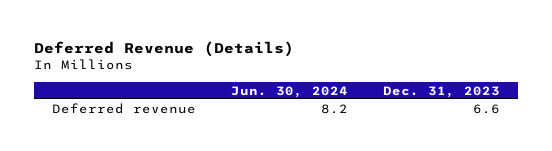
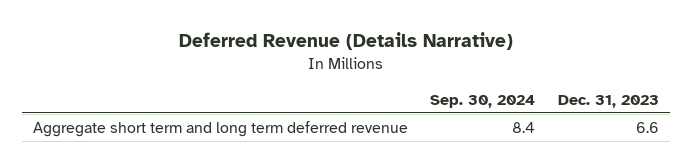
[34,41,295,58] Deferred Revenue (Details) -> [178,32,513,51] Deferred Revenue (Details Narrative)
[230,85,348,98] Jun. 30, 2024 -> none
none -> [430,94,536,108] Sep. 30, 2024
[51,102,196,114] Deferred revenue -> [33,121,409,138] Aggregate short term and long term deferred revenue

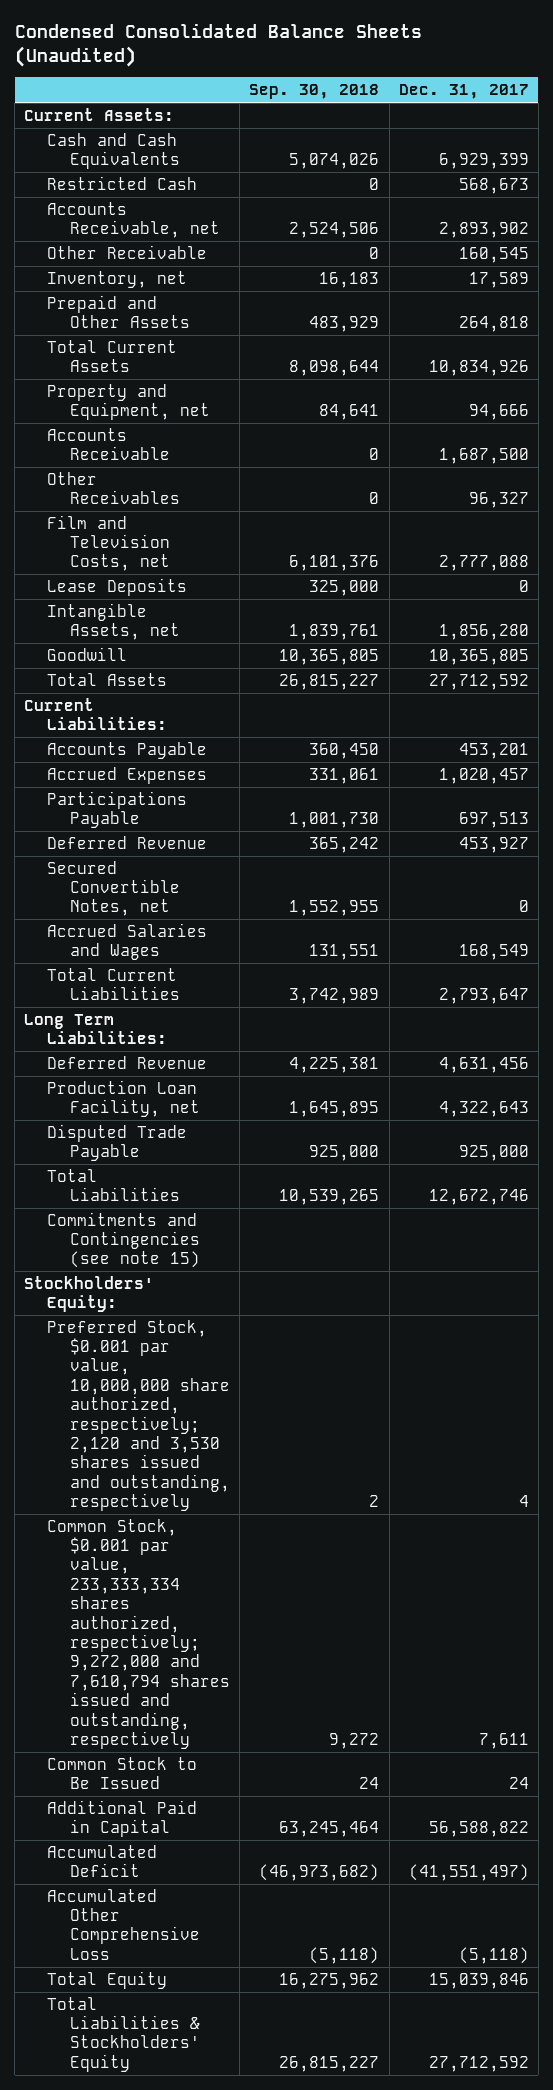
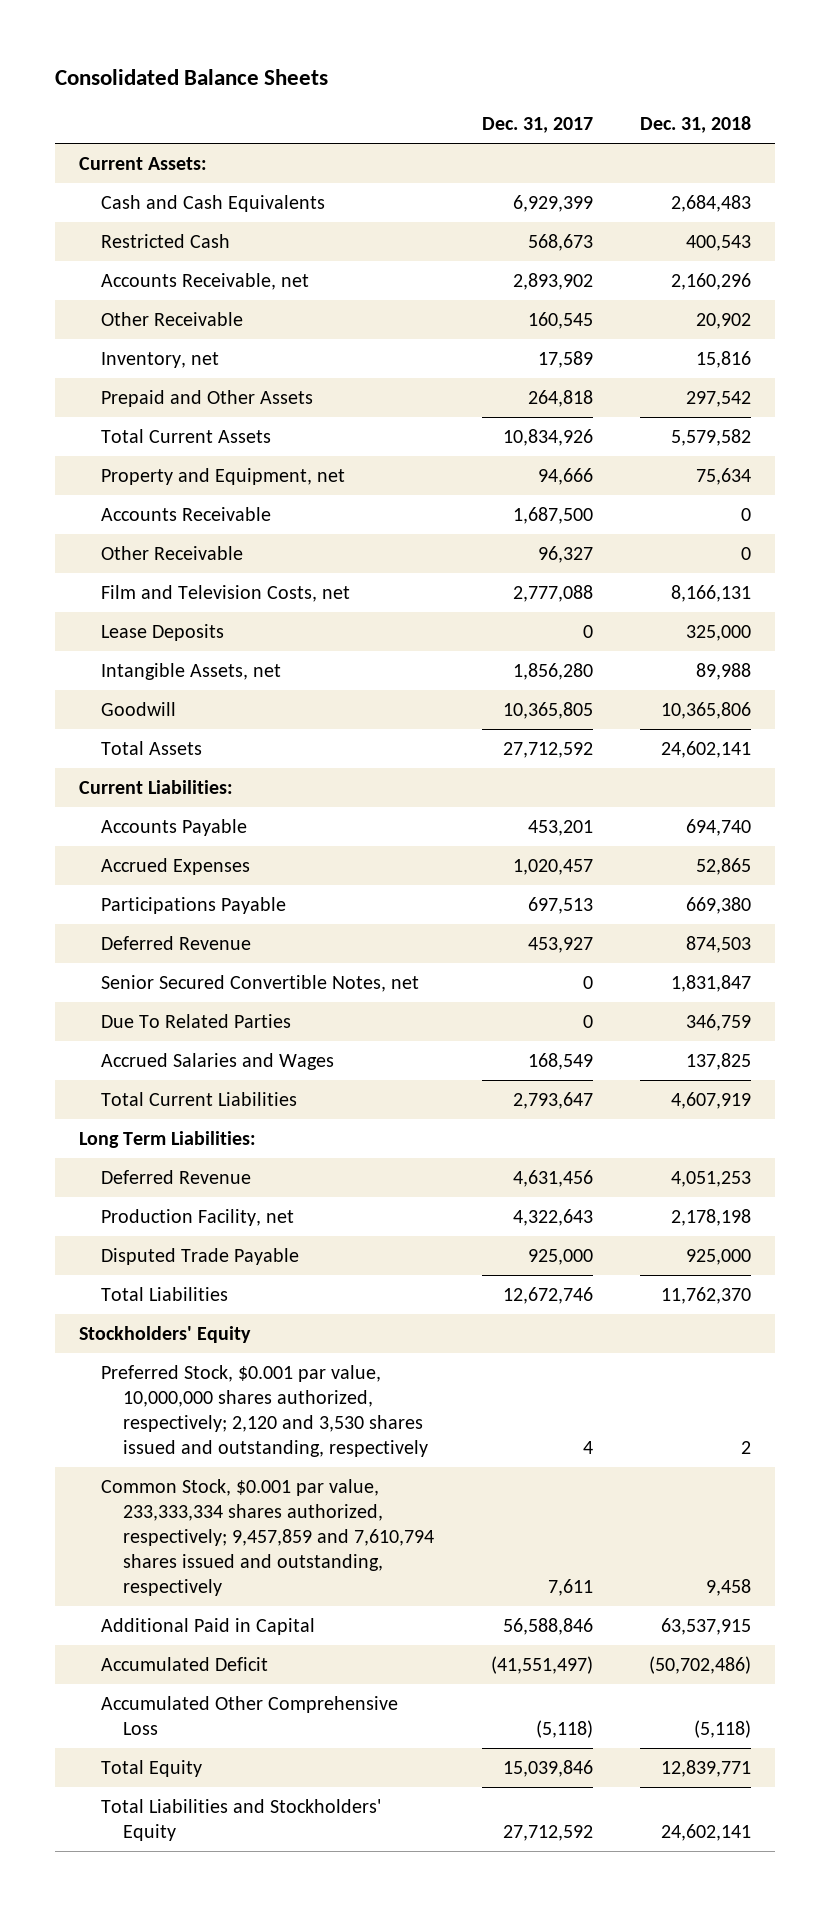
[14,23,422,68] Condensed Consolidated Balance Sheets (Unaudited) -> [55,69,329,86] Consolidated Balance Sheets
[249,84,380,100] Sep. 30, 2018 -> none
none -> [640,116,752,134] Dec. 31, 2018
[47,471,181,505] Other Receivables -> [101,545,244,560] Other Receivable
[47,860,181,917] Secured Convertible Notes, net -> [101,974,420,992] Senior Secured Convertible Notes, net
none -> [101,1013,292,1028] Due To Related Parties
[47,1079,201,1118] Production Loan Facility, net -> [101,1208,295,1226] Production Facility, net
[47,1211,201,1269] Commitments and Contingencies (see note 15) -> none
[47,1756,198,1790] Common Stock to Be Issued -> none
[24,1275,155,1313] Stockholders' Equity: -> [78,1325,251,1343] Stockholders' Equity
[47,1319,231,1512] Preferred Stock, $0.001 par value, 10,000,000 share authorized, respectively; 2,120 and 3,530 shares issued and outstanding, respectively -> [101,1364,429,1458] Preferred Stock, $0.001 par value, 10,000,000 shares authorized, respectively; 2,120 and 3,530 shares issued and outstanding, respectively
[47,1518,231,1749] Common Stock, $0.001 par value, 233,333,334 shares authorized, respectively; 9,272,000 and 7,610,794 shares issued and outstanding, respectively -> [101,1478,435,1597] Common Stock, $0.001 par value, 233,333,334 shares authorized, respectively; 9,457,859 and 7,610,794 shares issued and outstanding, respectively
[428,1821,529,1838] 56,588,822 -> [502,1617,593,1635] 56,588,846
[47,1996,201,2072] Total Liabilities & Stockholders' Equity -> [101,1798,382,1841] Total Liabilities and Stockholders' Equity

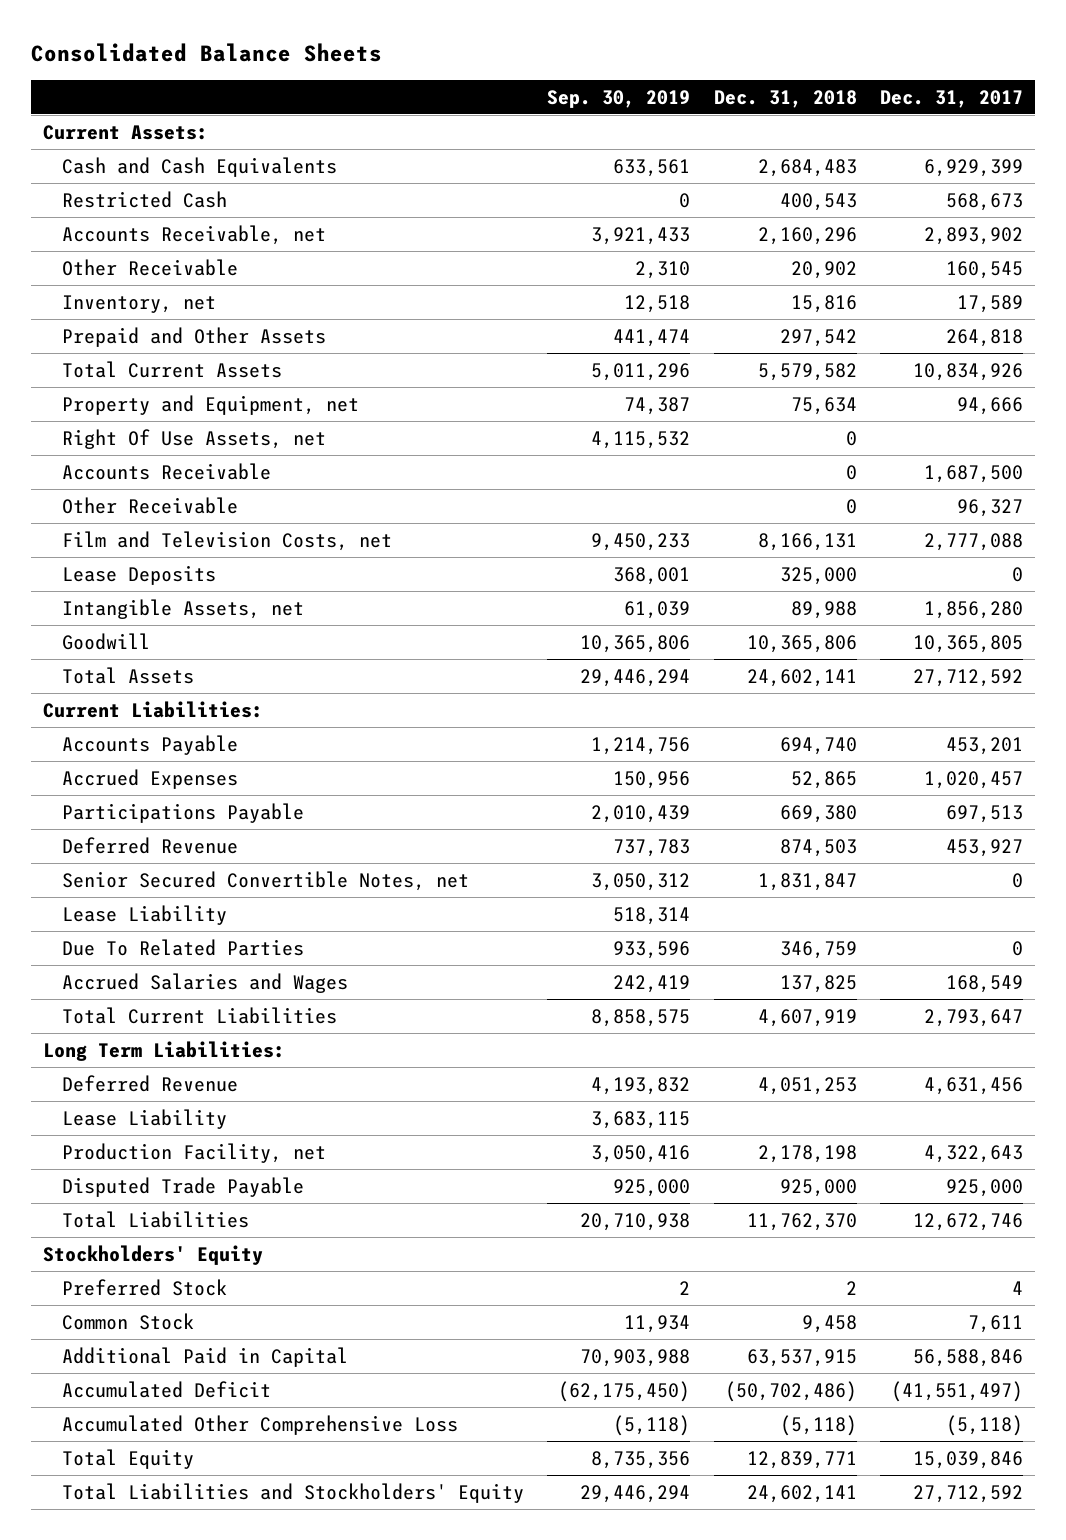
none -> [547,89,691,108] Sep. 30, 2019
none -> [61,428,326,449] Right Of Use Assets, net
none -> [61,904,227,925] Lease Liability
none -> [61,1108,227,1129] Lease Liability
[101,1364,429,1458] Preferred Stock, $0.001 par value, 10,000,000 shares authorized, respectively; 2,120 and 3,530 shares issued and outstanding, respectively -> [61,1278,227,1296] Preferred Stock
[101,1478,435,1597] Common Stock, $0.001 par value, 233,333,334 shares authorized, respectively; 9,457,859 and 7,610,794 shares issued and outstanding, respectively -> [61,1312,194,1330] Common Stock

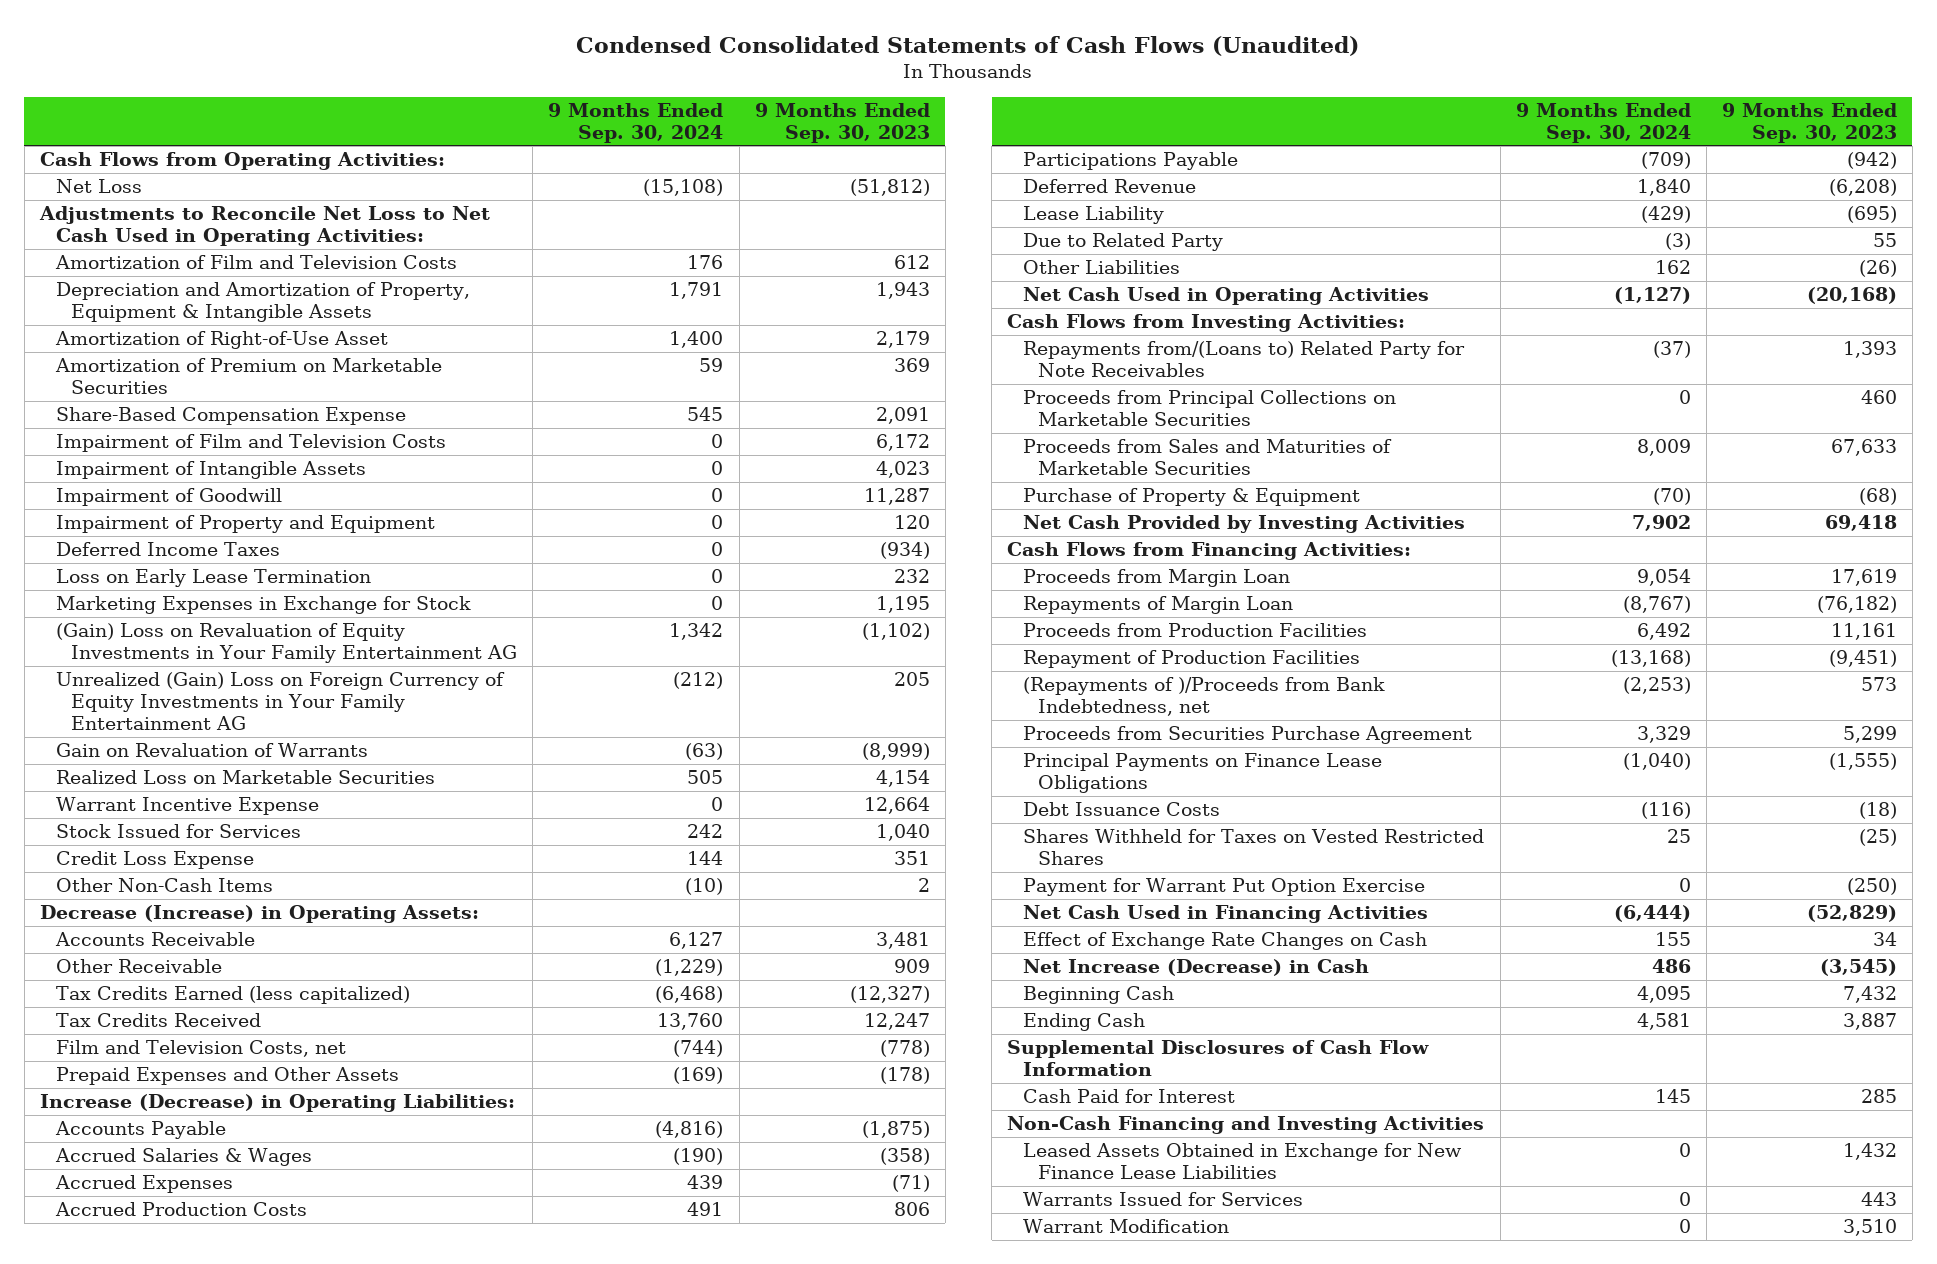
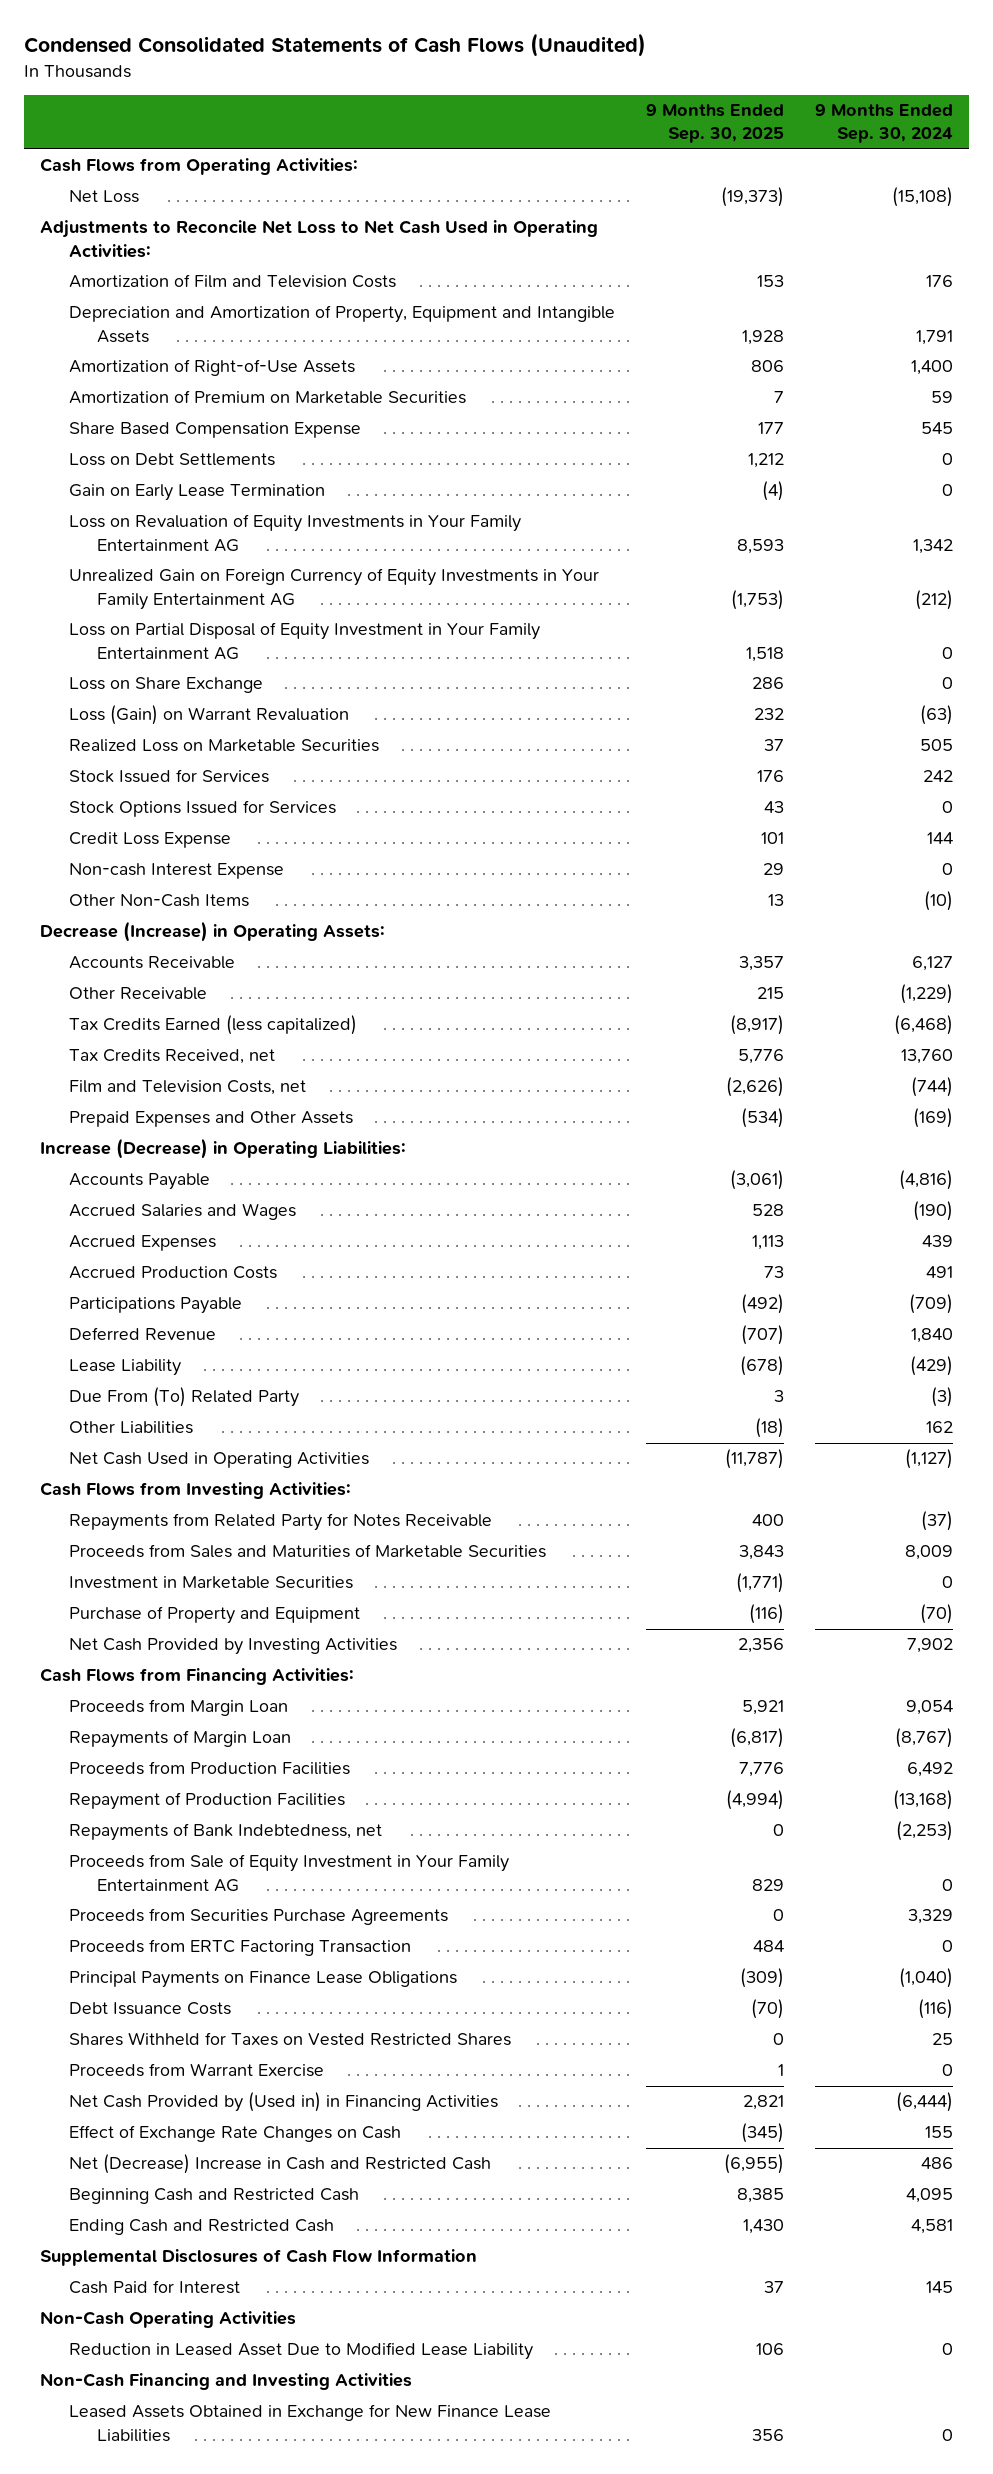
[754,102,930,143] 9 Months Ended Sep. 30, 2023 -> none
none -> [645,104,784,144] 9 Months Ended Sep. 30, 2025
[55,282,470,323] Depreciation and Amortization of Property, Equipment & Intangible Assets -> [68,305,615,343] Depreciation and Amortization of Property, Equipment and Intangible Assets
[54,331,388,350] Amortization of Right-of-Use Asset -> [68,359,355,377] Amortization of Right-of-Use Assets
[55,434,446,453] Impairment of Film and Television Costs -> none
[55,461,366,480] Impairment of Intangible Assets -> none
[55,488,282,507] Impairment of Goodwill -> none
[55,515,435,534] Impairment of Property and Equipment -> none
[55,542,280,557] Deferred Income Taxes -> none
[55,596,471,615] Marketing Expenses in Exchange for Stock -> none
[55,407,406,426] Share-Based Compensation Expense -> [68,422,361,439] Share Based Compensation Expense
none -> [68,453,275,467] Loss on Debt Settlements
[55,569,371,588] Loss on Early Lease Termination -> [68,484,325,502] Gain on Early Lease Termination
[55,623,518,664] (Gain) Loss on Revaluation of Equity Investments in Your Family Entertainment AG -> [68,514,521,552] Loss on Revaluation of Equity Investments in Your Family Entertainment AG
[55,672,505,730] Unrealized (Gain) Loss on Foreign Currency of Equity Investments in Your Family Entertainment AG -> [68,568,599,610] Unrealized Gain on Foreign Currency of Equity Investments in Your Family Entertainment AG
none -> [68,622,540,660] Loss on Partial Disposal of Equity Investment in Your Family Entertainment AG
none -> [68,677,263,694] Loss on Share Exchange
[55,743,368,758] Gain on Revaluation of Warrants -> [68,705,349,726] Loss (Gain) on Warrant Revaluation
[55,797,319,816] Warrant Incentive Expense -> none
none -> [68,800,336,818] Stock Options Issued for Services
none -> [68,863,284,880] Non-cash Interest Expense
[55,1013,261,1028] Tax Credits Received -> [68,1049,275,1065] Tax Credits Received, net
[54,1148,312,1167] Accrued Salaries & Wages -> [68,1203,296,1221] Accrued Salaries and Wages
[1022,233,1223,252] Due to Related Party -> [68,1387,299,1408] Due From (To) Related Party
[1022,390,1396,427] Proceeds from Principal Collections on Marketable Securities -> none
[1022,341,1465,378] Repayments from/(Loans to) Related Party for Note Receivables -> [68,1513,492,1532] Repayments from Related Party for Notes Receivable
none -> [68,1576,353,1590] Investment in Marketable Securities
[1022,488,1360,507] Purchase of Property & Equipment -> [68,1606,360,1625] Purchase of Property and Equipment
[1022,677,1385,717] (Repayments of )/Proceeds from Bank Indebtedness, net -> [68,1823,382,1842] Repayments of Bank Indebtedness, net
none -> [68,1854,509,1892] Proceeds from Sale of Equity Investment in Your Family Entertainment AG
[1022,726,1472,745] Proceeds from Securities Purchase Agreement -> [68,1908,448,1926] Proceeds from Securities Purchase Agreements
none -> [68,1939,411,1957] Proceeds from ERTC Factoring Transaction
[1022,878,1425,897] Payment for Warrant Put Option Exercise -> none
none -> [68,2063,324,2078] Proceeds from Warrant Exercise
[1022,905,1428,924] Net Cash Used in Financing Activities -> [68,2092,498,2113] Net Cash Provided by (Used in) in Financing Activities
[1022,959,1369,977] Net Increase (Decrease) in Cash -> [68,2154,491,2175] Net (Decrease) Increase in Cash and Restricted Cash
[1022,986,1174,1005] Beginning Cash -> [68,2188,359,2205] Beginning Cash and Restricted Cash
[1022,1013,1145,1032] Ending Cash -> [68,2219,334,2236] Ending Cash and Restricted Cash
none -> [39,2311,296,2329] Non-Cash Operating Activities
none -> [68,2342,533,2361] Reduction in Leased Asset Due to Modified Lease Liability
[1022,1192,1303,1207] Warrants Issued for Services -> none
[1022,1219,1229,1234] Warrant Modification -> none

